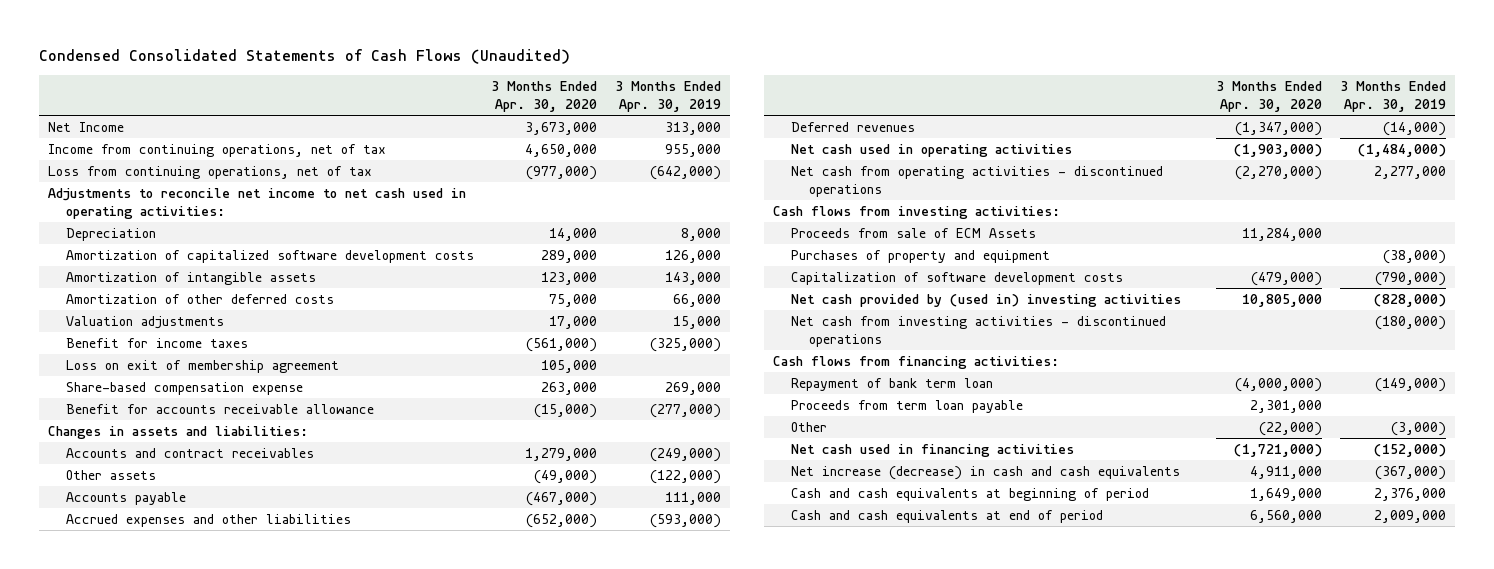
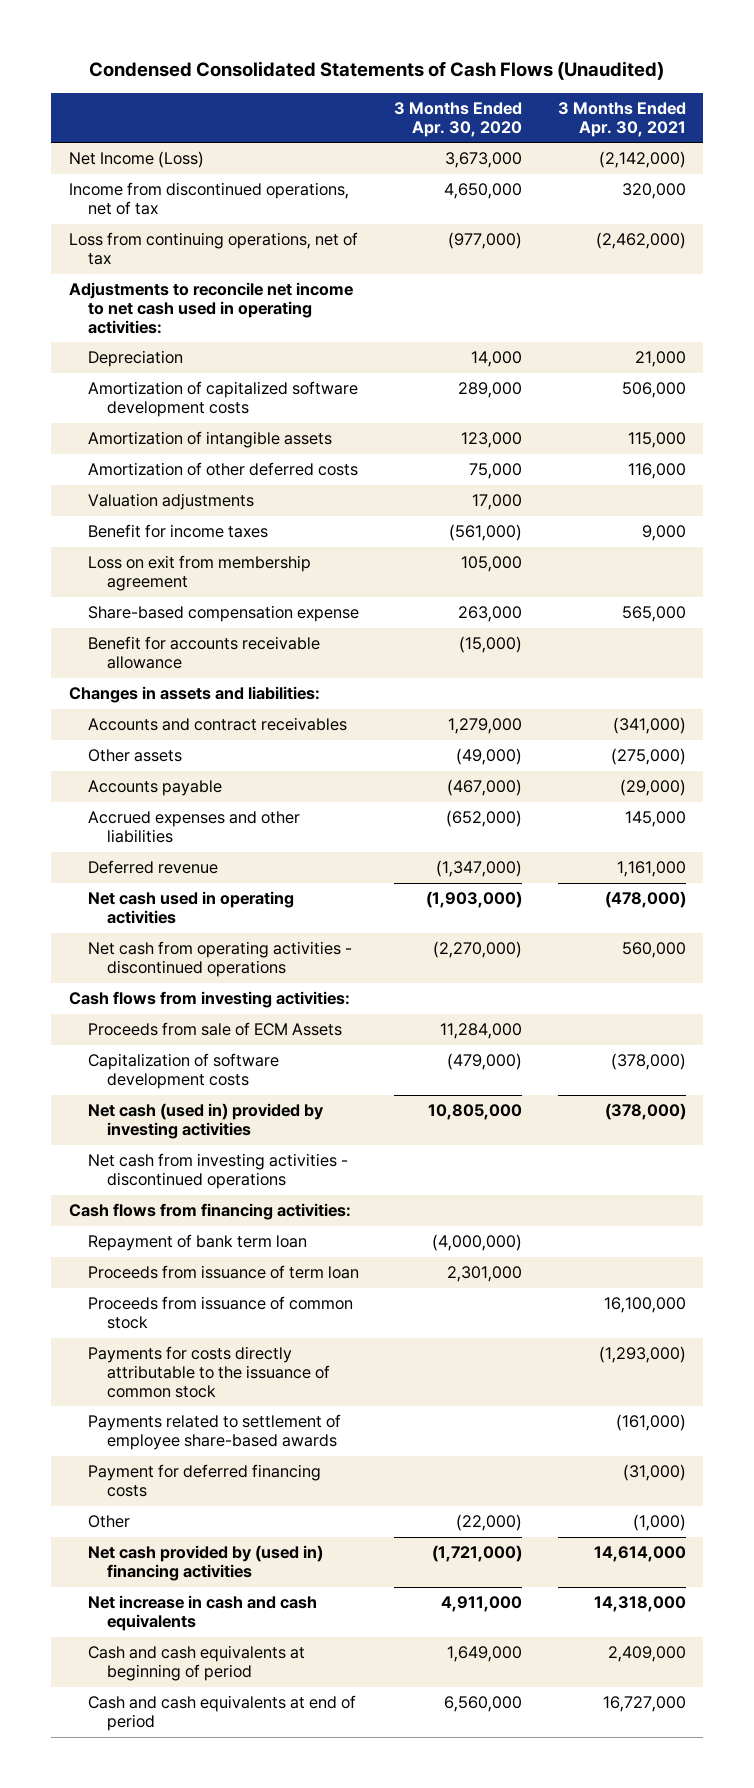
[614,80,721,112] 3 Months Ended Apr. 30, 2019 -> none
none -> [557,102,686,137] 3 Months Ended Apr. 30, 2021
[48,122,125,133] Net Income -> [68,151,204,169] Net Income (Loss)
[48,144,387,158] Income from continuing operations, net of tax -> [68,182,349,216] Income from discontinued operations, net of tax
[65,360,339,374] Loss on exit of membership agreement -> [87,555,311,592] Loss on exit from membership agreement
[790,122,915,133] Deferred revenues -> [87,860,218,875] Deferred revenue
[790,250,1050,264] Purchases of property and equipment -> none
[790,294,1181,308] Net cash provided by (used in) investing activities -> [87,1103,324,1140] Net cash (used in) provided by investing activities
[790,400,1023,414] Proceeds from term loan payable -> [87,1265,359,1280] Proceeds from issuance of term loan
none -> [87,1296,353,1330] Proceeds from issuance of common stock
none -> [87,1346,331,1399] Payments for costs directly attributable to the issuance of common stock
none -> [87,1414,341,1451] Payments related to settlement of employee share-based awards
none -> [87,1464,321,1498] Payment for deferred financing costs
[790,444,1074,458] Net cash used in financing activities -> [87,1545,323,1582] Net cash provided by (used in) financing activities
[790,466,1180,481] Net increase (decrease) in cash and cash equivalents -> [87,1595,317,1632] Net increase in cash and cash equivalents

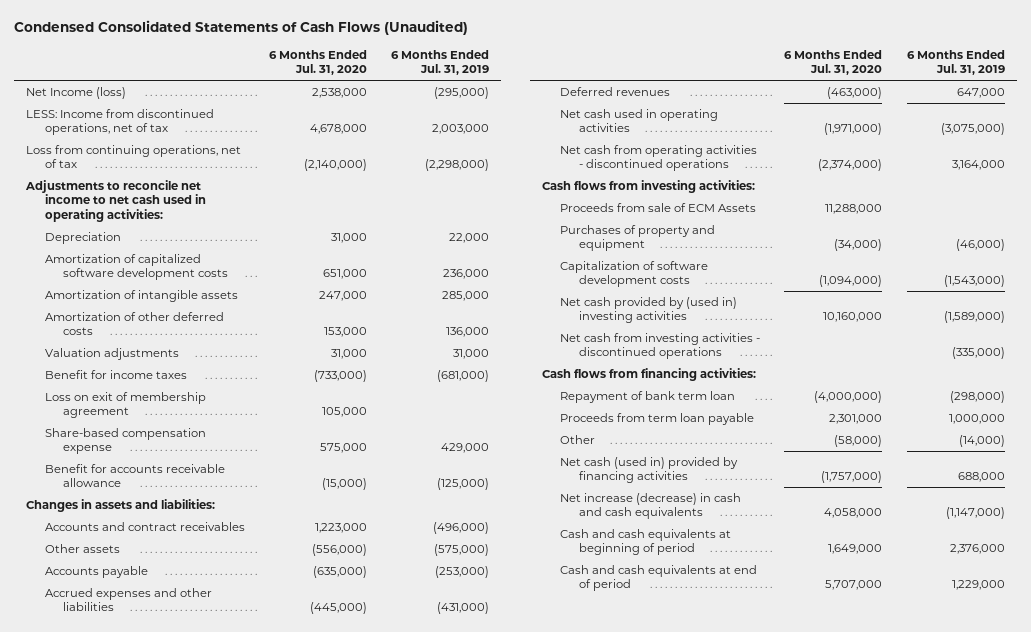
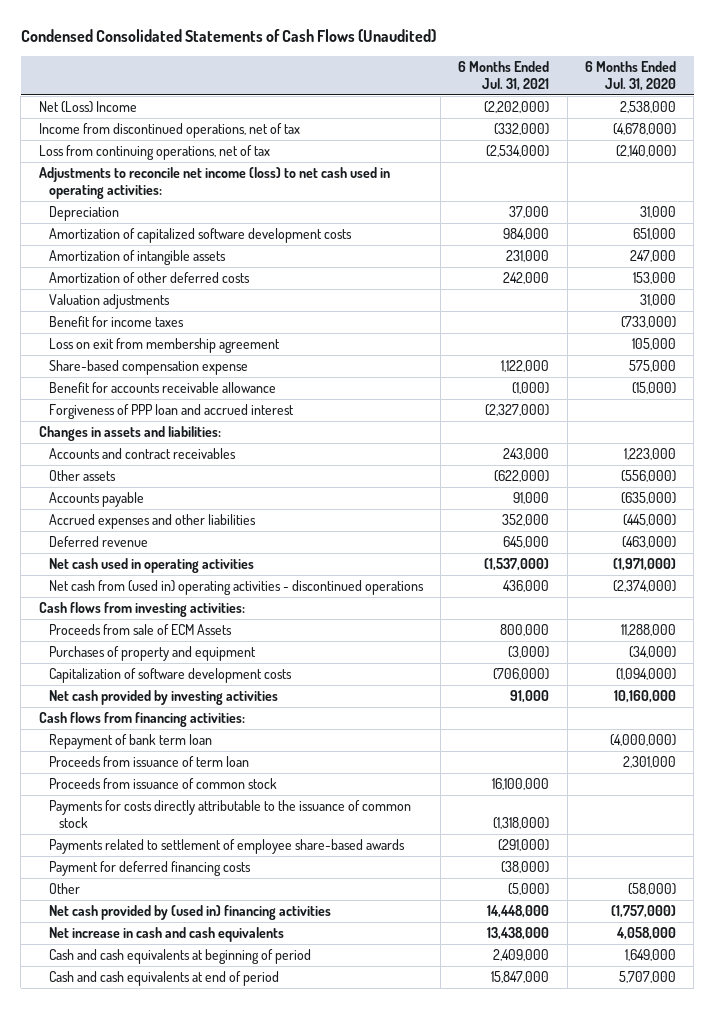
[390,50,489,76] 6 Months Ended Jul. 31, 2019 -> none
none -> [458,61,550,91] 6 Months Ended Jul. 31, 2021
[26,87,127,100] Net Income (loss) -> [38,101,137,114] Net (Loss) Income
[26,109,215,136] LESS: Income from discontinued operations, net of tax -> [38,123,300,139] Income from discontinued operations, net of tax
[309,124,367,135] 4,678,000 -> [612,123,676,136] (4,678,000)
[25,180,206,222] Adjustments to reconcile net income to net cash used in operating activities: -> [38,167,390,199] Adjustments to reconcile net income (loss) to net cash used in operating activities:
[44,392,206,419] Loss on exit of membership agreement -> [48,338,280,354] Loss on exit from membership agreement
none -> [48,404,294,420] Forgiveness of PPP loan and accrued interest
[560,87,671,97] Deferred revenues -> [48,536,148,548] Deferred revenue
[560,145,758,172] Net cash from operating activities - discontinued operations -> [48,580,424,596] Net cash from (used in) operating activities - discontinued operations
[560,333,761,360] Net cash from investing activities - discontinued operations -> none
[560,297,738,324] Net cash provided by (used in) investing activities -> [48,690,278,706] Net cash provided by investing activities
[560,413,755,426] Proceeds from term loan payable -> [48,756,249,768] Proceeds from issuance of term loan
none -> [48,778,277,790] Proceeds from issuance of common stock
none -> [48,800,411,828] Payments for costs directly attributable to the issuance of common stock
none -> [48,839,405,855] Payments related to settlement of employee share-based awards
none -> [48,861,251,877] Payment for deferred financing costs
[560,457,739,484] Net cash (used in) provided by financing activities -> [48,905,331,921] Net cash provided by (used in) financing activities
[560,493,742,520] Net increase (decrease) in cash and cash equivalents -> [48,927,284,943] Net increase in cash and cash equivalents

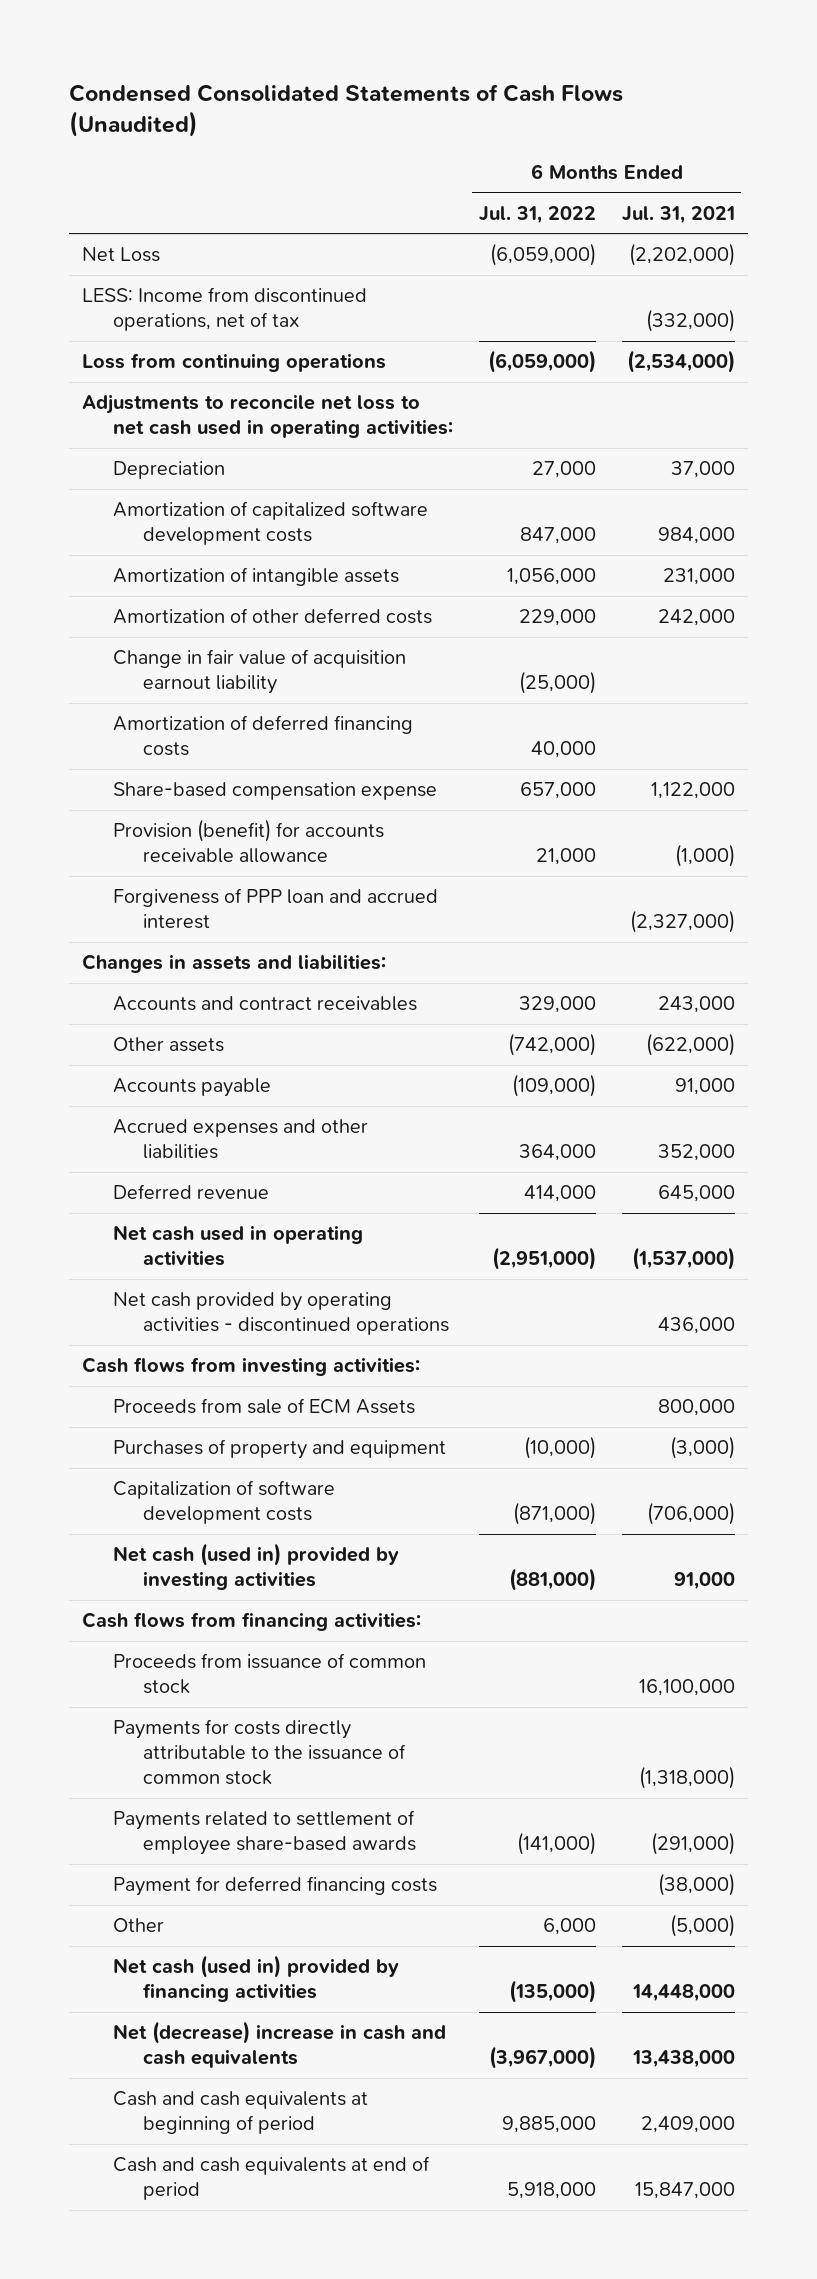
[584,61,676,91] 6 Months Ended Jul. 31, 2020 -> none
none -> [478,205,596,224] Jul. 31, 2022
[38,101,137,114] Net (Loss) Income -> [82,247,161,263] Net Loss
[38,123,300,139] Income from discontinued operations, net of tax -> [82,287,368,332] LESS: Income from discontinued operations, net of tax
[38,145,270,161] Loss from continuing operations, net of tax -> [82,353,387,373] Loss from continuing operations
[38,167,390,199] Adjustments to reconcile net income (loss) to net cash used in operating activities: -> [82,394,453,439] Adjustments to reconcile net loss to net cash used in operating activities:
[48,294,170,310] Valuation adjustments -> none
[48,316,184,328] Benefit for income taxes -> none
[48,338,280,354] Loss on exit from membership agreement -> none
none -> [112,649,406,695] Change in fair value of acquisition earnout liability
none -> [112,715,413,757] Amortization of deferred financing costs
[48,382,276,394] Benefit for accounts receivable allowance -> [112,819,384,864] Provision (benefit) for accounts receivable allowance
[48,580,424,596] Net cash from (used in) operating activities - discontinued operations -> [112,1292,450,1336] Net cash provided by operating activities - discontinued operations
[48,690,278,706] Net cash provided by investing activities -> [112,1543,399,1591] Net cash (used in) provided by investing activities
[48,734,212,750] Repayment of bank term loan -> none
[48,756,249,768] Proceeds from issuance of term loan -> none
[48,905,331,921] Net cash provided by (used in) financing activities -> [112,1955,399,2003] Net cash (used in) provided by financing activities
[48,927,284,943] Net increase in cash and cash equivalents -> [112,2021,446,2069] Net (decrease) increase in cash and cash equivalents

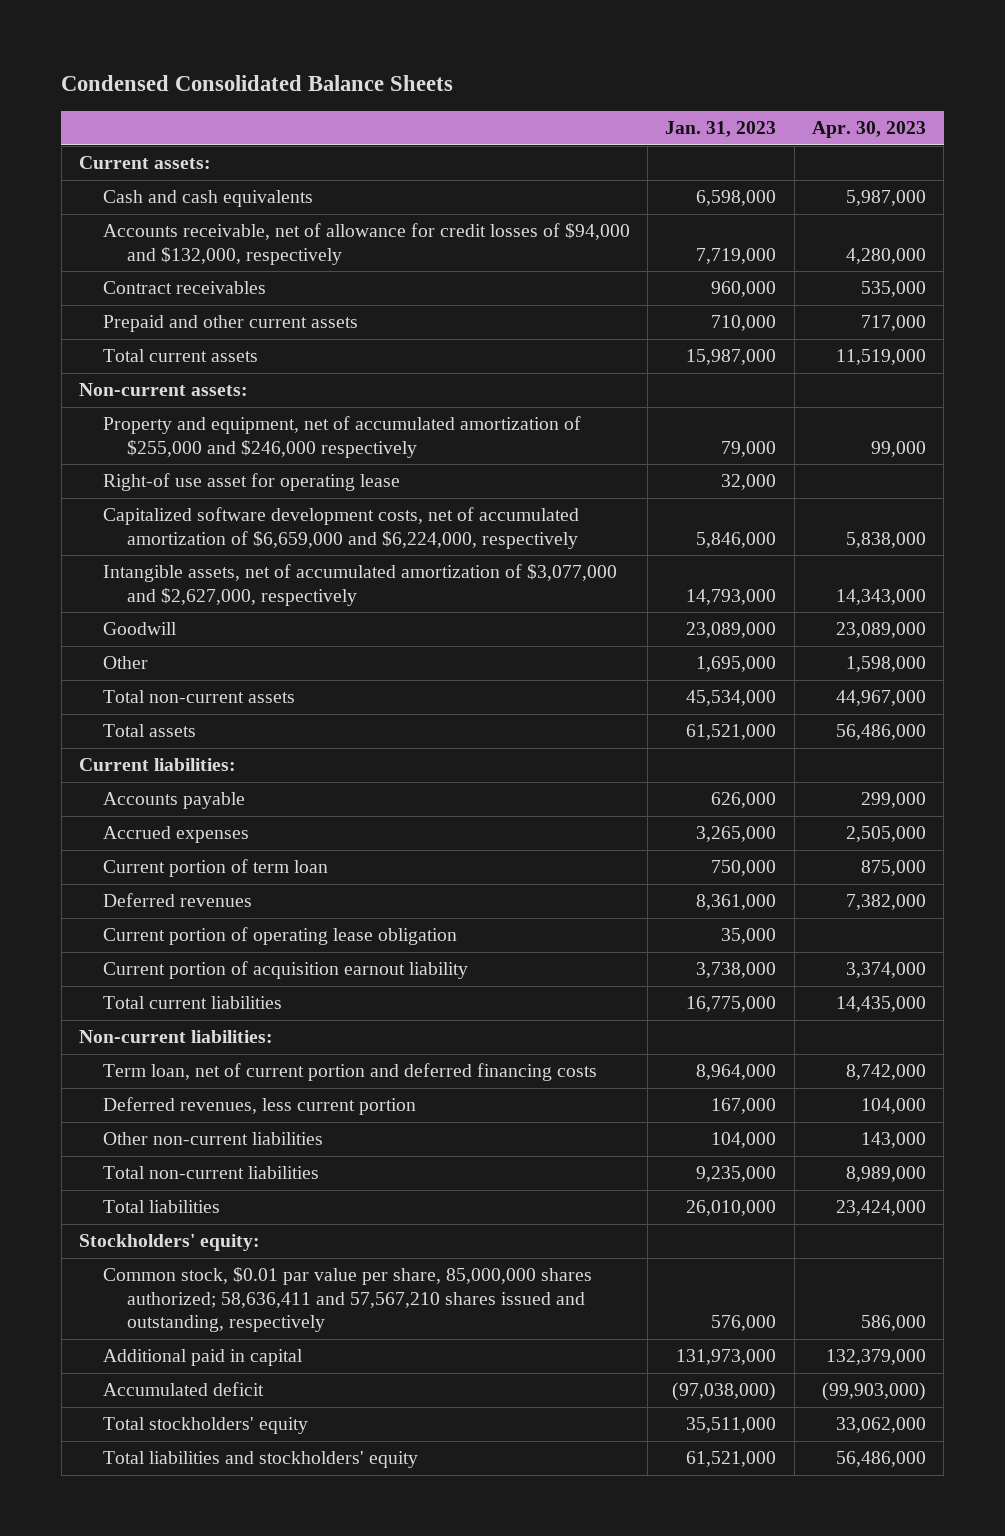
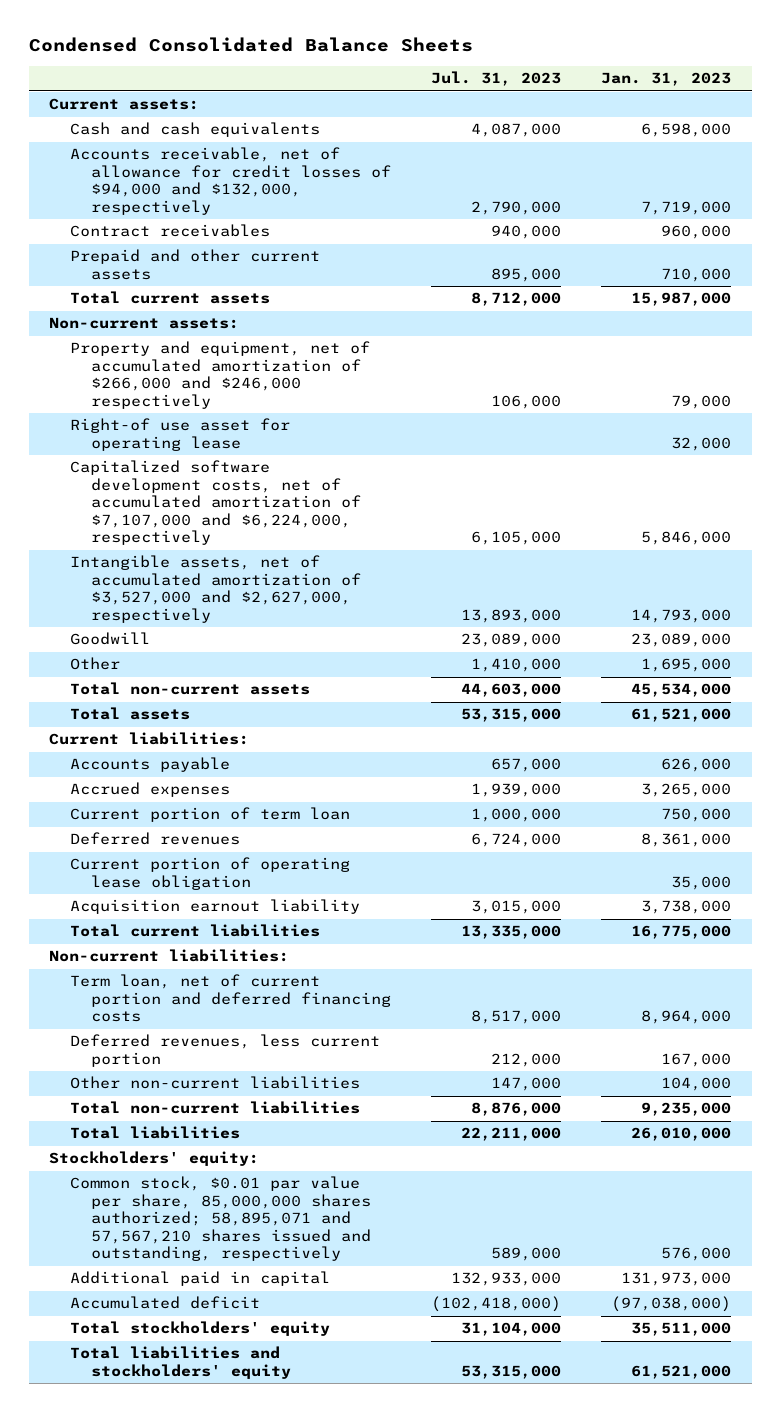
[811,121,926,139] Apr. 30, 2023 -> none
none -> [430,71,561,87] Jul. 31, 2023
[102,416,581,458] Property and equipment, net of accumulated amortization of $255,000 and $246,000 respectively -> [69,341,370,409] Property and equipment, net of accumulated amortization of $266,000 and $246,000 respectively
[102,507,579,549] Capitalized software development costs, net of accumulated amortization of $6,659,000 and $6,224,000, respectively -> [69,460,361,546] Capitalized software development costs, net of accumulated amortization of $7,107,000 and $6,224,000, respectively
[102,564,617,606] Intangible assets, net of accumulated amortization of $3,077,000 and $2,627,000, respectively -> [69,555,361,623] Intangible assets, net of accumulated amortization of $3,527,000 and $2,627,000, respectively
[102,961,468,980] Current portion of acquisition earnout liability -> [69,899,360,915] Acquisition earnout liability
[102,1267,592,1333] Common stock, $0.01 par value per share, 85,000,000 shares authorized; 58,636,411 and 57,567,210 shares issued and outstanding, respectively -> [69,1176,371,1262] Common stock, $0.01 par value per share, 85,000,000 shares authorized; 58,895,071 and 57,567,210 shares issued and outstanding, respectively

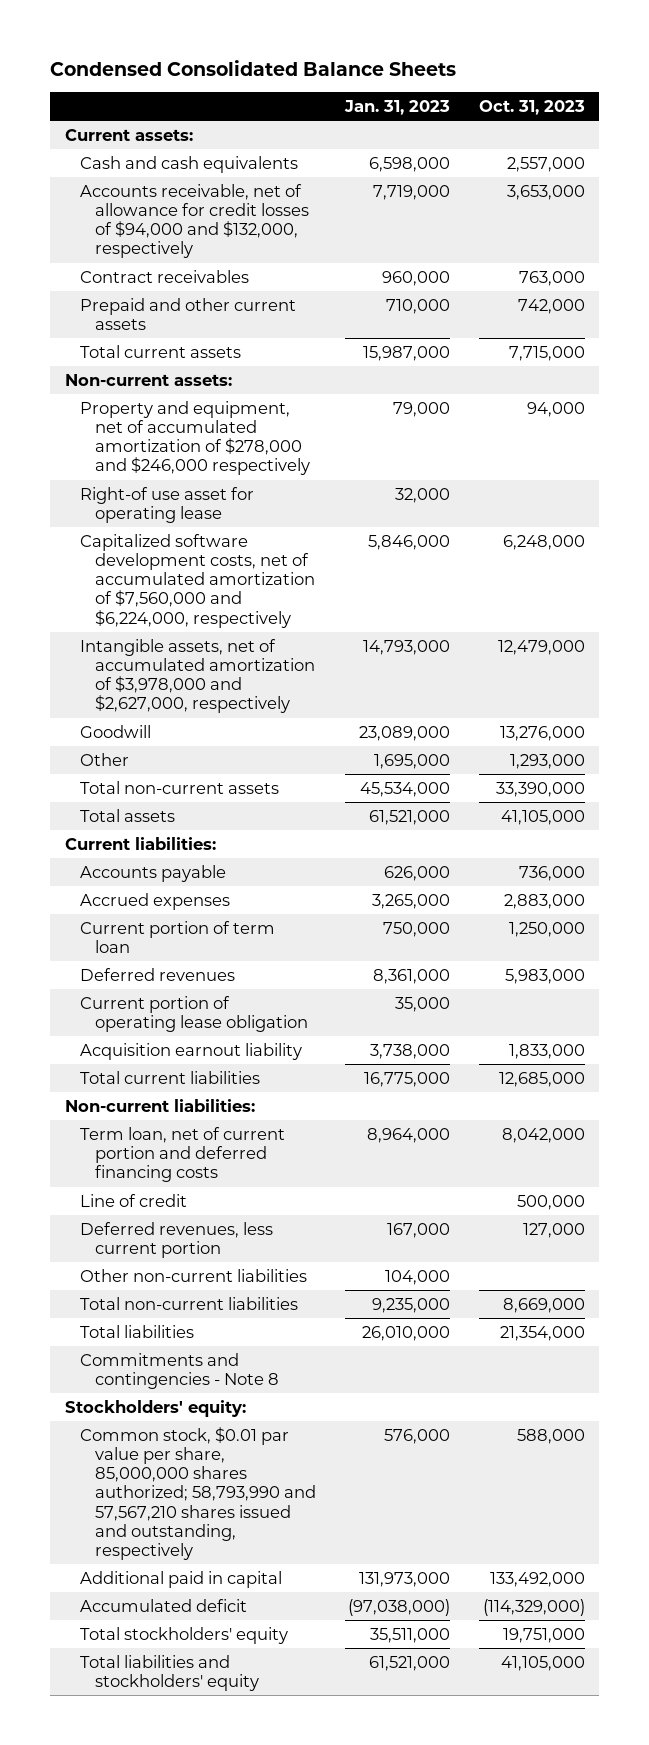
[430,71,561,87] Jul. 31, 2023 -> none
none -> [478,100,585,116] Oct. 31, 2023
[69,341,370,409] Property and equipment, net of accumulated amortization of $266,000 and $246,000 respectively -> [79,400,310,476] Property and equipment, net of accumulated amortization of $278,000 and $246,000 respectively
[69,460,361,546] Capitalized software development costs, net of accumulated amortization of $7,107,000 and $6,224,000, respectively -> [79,533,315,628] Capitalized software development costs, net of accumulated amortization of $7,560,000 and $6,224,000, respectively
[69,555,361,623] Intangible assets, net of accumulated amortization of $3,527,000 and $2,627,000, respectively -> [79,638,315,714] Intangible assets, net of accumulated amortization of $3,978,000 and $2,627,000, respectively
none -> [79,1193,187,1207] Line of credit
none -> [79,1352,279,1390] Commitments and contingencies - Note 8
[69,1176,371,1262] Common stock, $0.01 par value per share, 85,000,000 shares authorized; 58,895,071 and 57,567,210 shares issued and outstanding, respectively -> [79,1426,316,1561] Common stock, $0.01 par value per share, 85,000,000 shares authorized; 58,793,990 and 57,567,210 shares issued and outstanding, respectively

